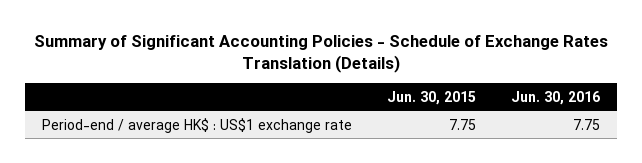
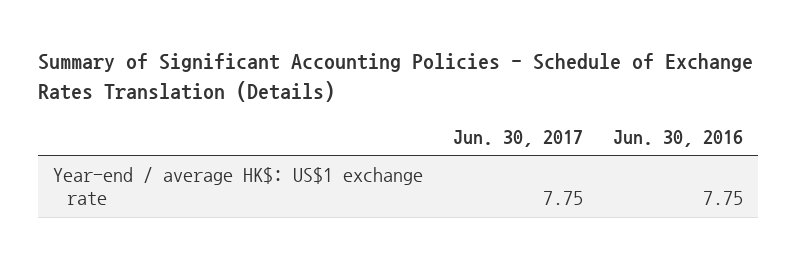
[387,90,477,105] Jun. 30, 2015 -> none
none -> [453,129,584,147] Jun. 30, 2017
[42,117,353,133] Period-end / average HK$ : US$1 exchange rate -> [53,166,424,206] Year-end / average HK$: US$1 exchange rate

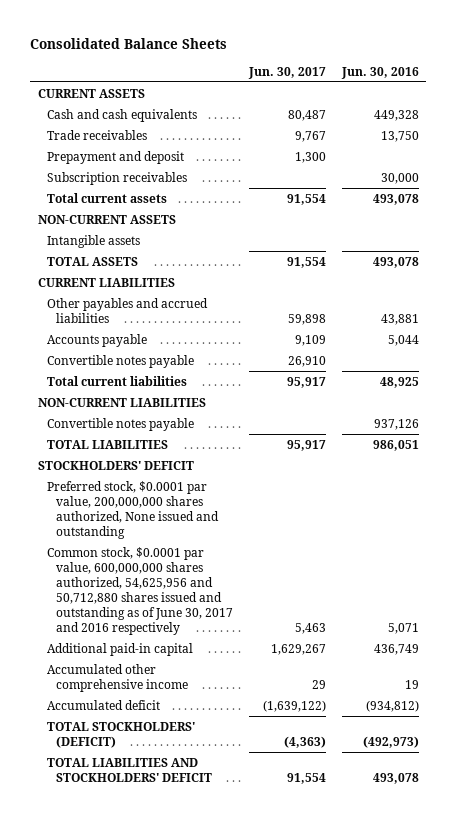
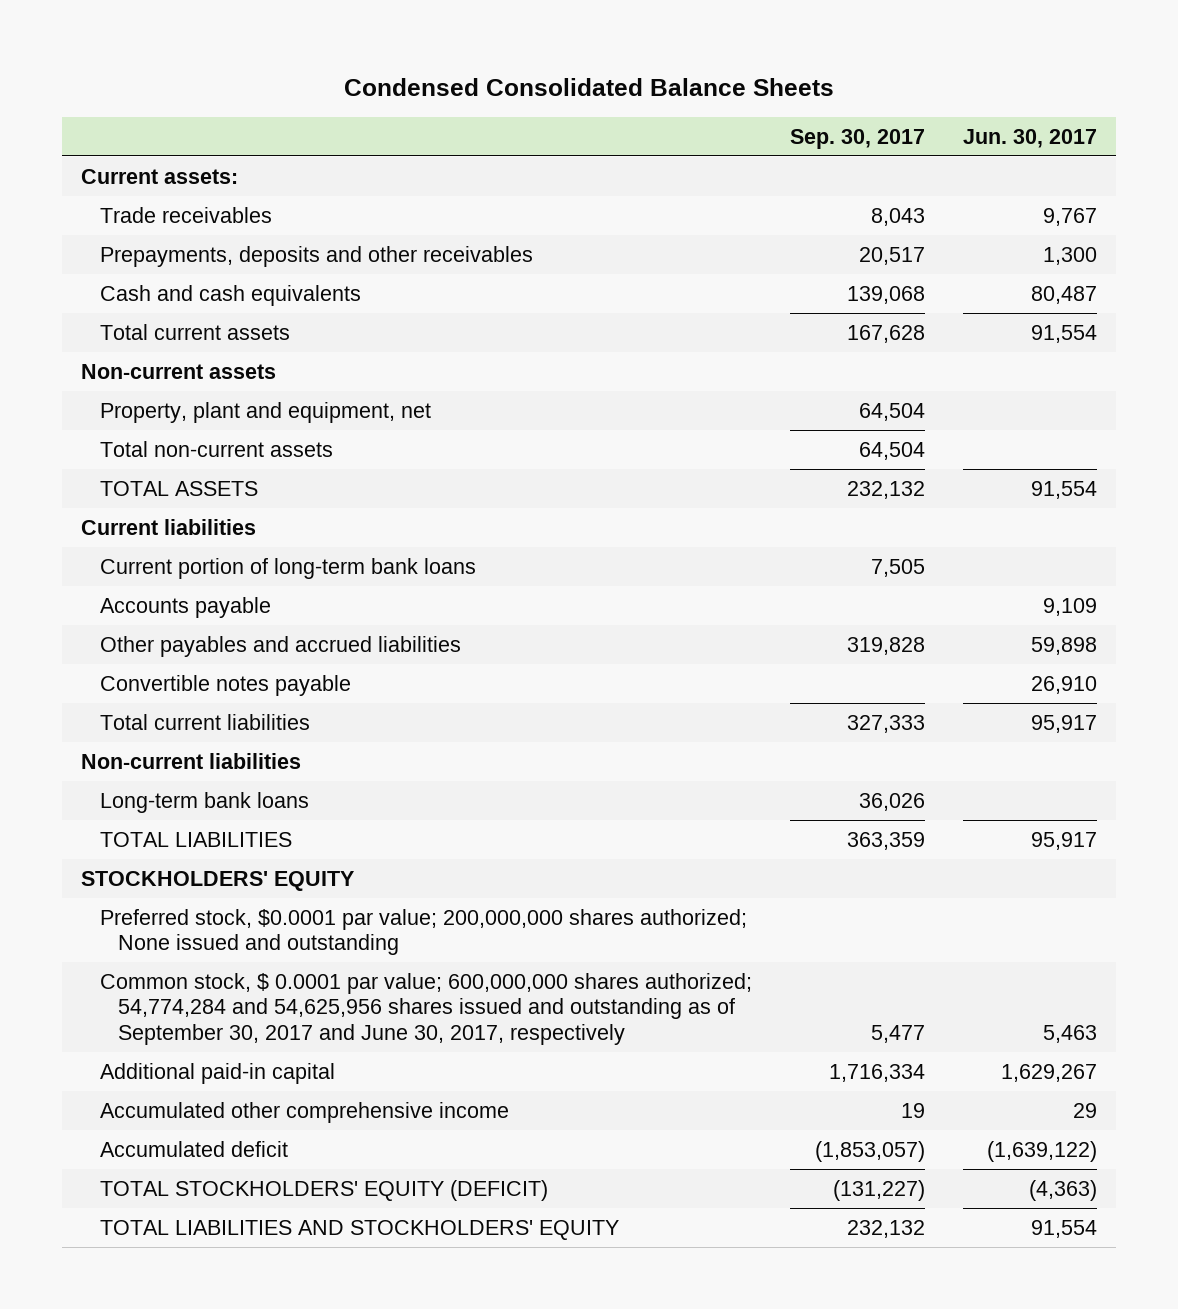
[30,37,228,49] Consolidated Balance Sheets -> [343,77,834,96] Condensed Consolidated Balance Sheets
[340,66,419,79] Jun. 30, 2016 -> none
none -> [789,128,925,149] Sep. 30, 2017
[38,88,146,98] CURRENT ASSETS -> [81,168,239,184] Current assets:
[47,171,188,185] Subscription receivables -> none
[47,150,185,164] Prepayment and deposit -> [99,245,533,267] Prepayments, deposits and other receivables
[47,108,198,122] Cash and cash equivalents -> [99,284,361,306] Cash and cash equivalents
[47,234,141,248] Intangible assets -> none
[38,214,177,224] NON-CURRENT ASSETS -> [81,363,277,379] Non-current assets
none -> [99,401,431,423] Property, plant and equipment, net
none -> [99,440,333,457] Total non-current assets
[38,277,176,287] CURRENT LIABILITIES -> [81,518,257,535] Current liabilities
none -> [99,557,476,579] Current portion of long-term bank loans
[47,297,209,323] Other payables and accrued liabilities -> [99,635,461,657] Other payables and accrued liabilities
[47,417,195,431] Convertible notes payable -> none
[38,397,207,407] NON-CURRENT LIABILITIES -> [81,752,302,769] Non-current liabilities
none -> [99,791,309,813] Long-term bank loans
[38,460,195,470] STOCKHOLDERS' DEFICIT -> [81,870,355,891] STOCKHOLDERS' EQUITY
[47,480,220,539] Preferred stock, $0.0001 par value, 200,000,000 shares authorized, None issued and outstanding -> [99,908,747,956] Preferred stock, $0.0001 par value; 200,000,000 shares authorized; None issued and outstanding
[47,546,234,635] Common stock, $0.0001 par value, 600,000,000 shares authorized, 54,625,956 and 50,712,880 shares issued and outstanding as of June 30, 2017 and 2016 respectively -> [99,972,752,1045] Common stock, $ 0.0001 par value; 600,000,000 shares authorized; 54,774,284 and 54,625,956 shares issued and outstanding as of September 30, 2017 and June 30, 2017, respectively
[47,721,196,748] TOTAL STOCKHOLDERS' (DEFICIT) -> [99,1179,548,1201] TOTAL STOCKHOLDERS' EQUITY (DEFICIT)
[47,757,213,782] TOTAL LIABILITIES AND STOCKHOLDERS' DEFICIT -> [99,1219,619,1240] TOTAL LIABILITIES AND STOCKHOLDERS' EQUITY

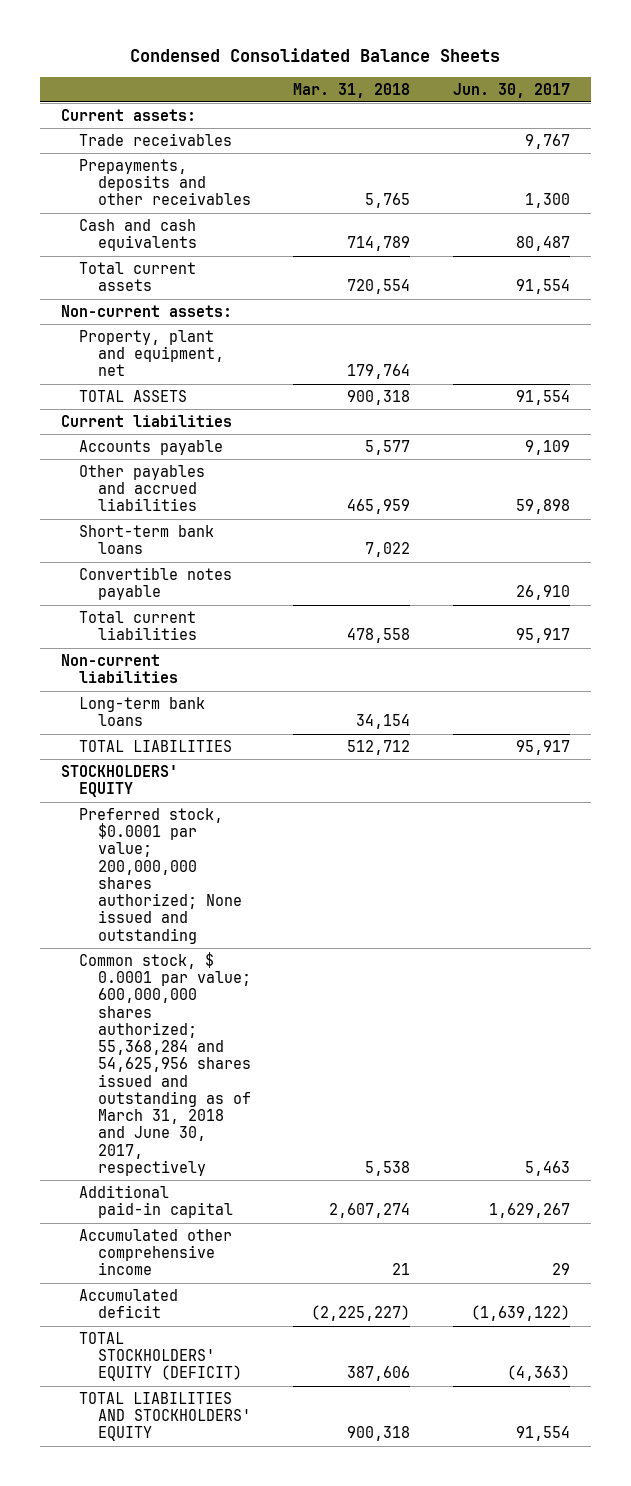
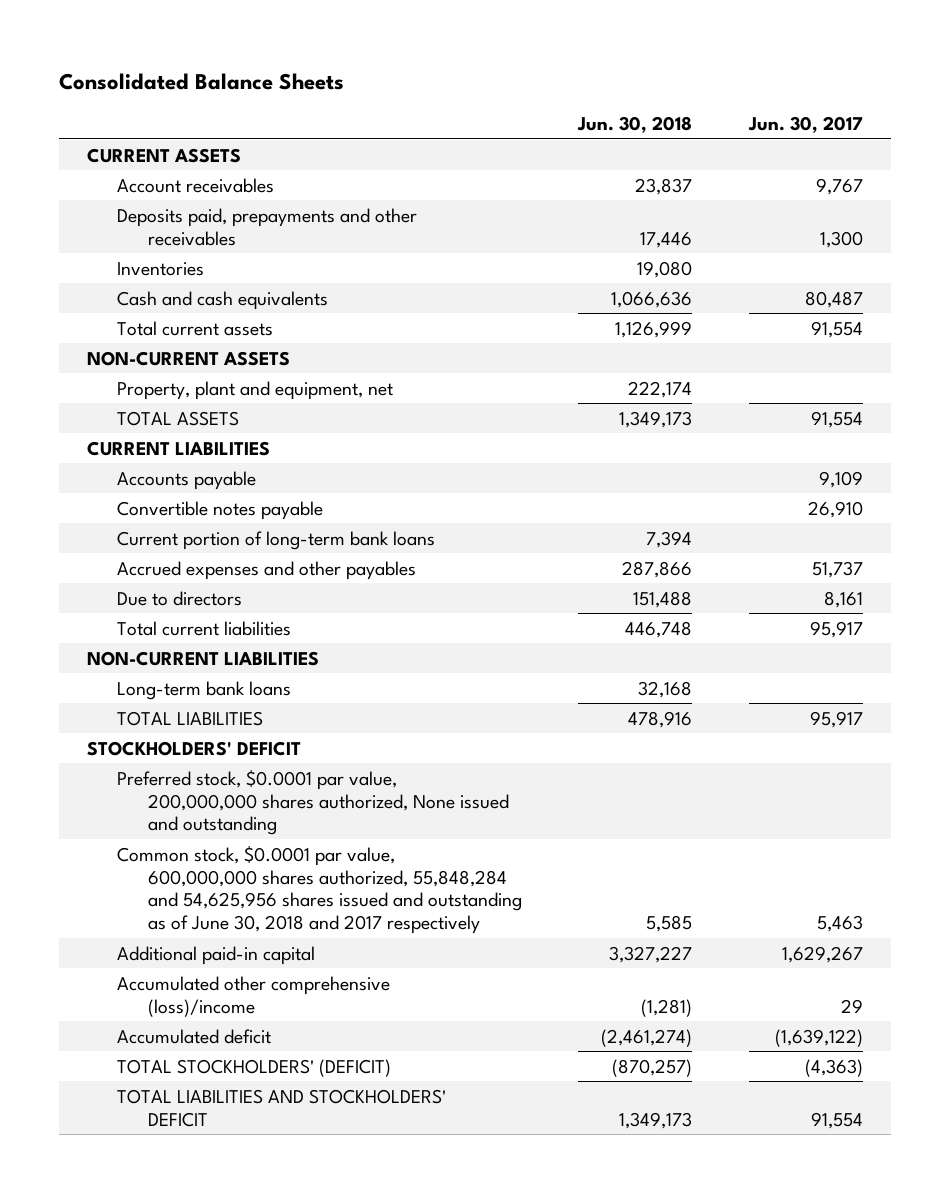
[130,48,501,63] Condensed Consolidated Balance Sheets -> [58,72,344,90] Consolidated Balance Sheets
[293,82,411,98] Mar. 31, 2018 -> none
none -> [577,116,693,134] Jun. 30, 2018
[60,108,196,121] Current assets: -> [87,147,242,163] CURRENT ASSETS
[79,132,233,146] Trade receivables -> [117,177,275,193] Account receivables
[79,158,252,206] Prepayments, deposits and other receivables -> [117,207,418,246] Deposits paid, prepayments and other receivables
none -> [117,261,205,276] Inventories
[60,304,232,317] Non-current assets: -> [87,350,291,366] NON-CURRENT ASSETS
[60,414,232,427] Current liabilities -> [87,440,271,456] CURRENT LIABILITIES
[79,464,206,512] Other payables and accrued liabilities -> none
[79,524,215,555] Short-term bank loans -> none
none -> [117,530,436,550] Current portion of long-term bank loans
none -> [117,560,417,580] Accrued expenses and other payables
none -> [117,590,243,606] Due to directors
[60,653,179,684] Non-current liabilities -> [87,650,320,666] NON-CURRENT LIABILITIES
[60,764,178,798] STOCKHOLDERS' EQUITY -> [87,740,302,756] STOCKHOLDERS' DEFICIT
[79,807,243,944] Preferred stock, $0.0001 par value; 200,000,000 shares authorized; None issued and outstanding -> [117,769,509,836] Preferred stock, $0.0001 par value, 200,000,000 shares authorized, None issued and outstanding
[79,951,252,1176] Common stock, $ 0.0001 par value; 600,000,000 shares authorized; 55,368,284 and 54,625,956 shares issued and outstanding as of March 31, 2018 and June 30, 2017, respectively -> [117,845,522,935] Common stock, $0.0001 par value, 600,000,000 shares authorized, 55,848,284 and 54,625,956 shares issued and outstanding as of June 30, 2018 and 2017 respectively
[79,1228,233,1276] Accumulated other comprehensive income -> [117,975,391,1017] Accumulated other comprehensive (loss)/income
[79,1331,243,1382] TOTAL STOCKHOLDERS' EQUITY (DEFICIT) -> [117,1058,392,1077] TOTAL STOCKHOLDERS' (DEFICIT)
[79,1391,252,1442] TOTAL LIABILITIES AND STOCKHOLDERS' EQUITY -> [117,1088,447,1127] TOTAL LIABILITIES AND STOCKHOLDERS' DEFICIT

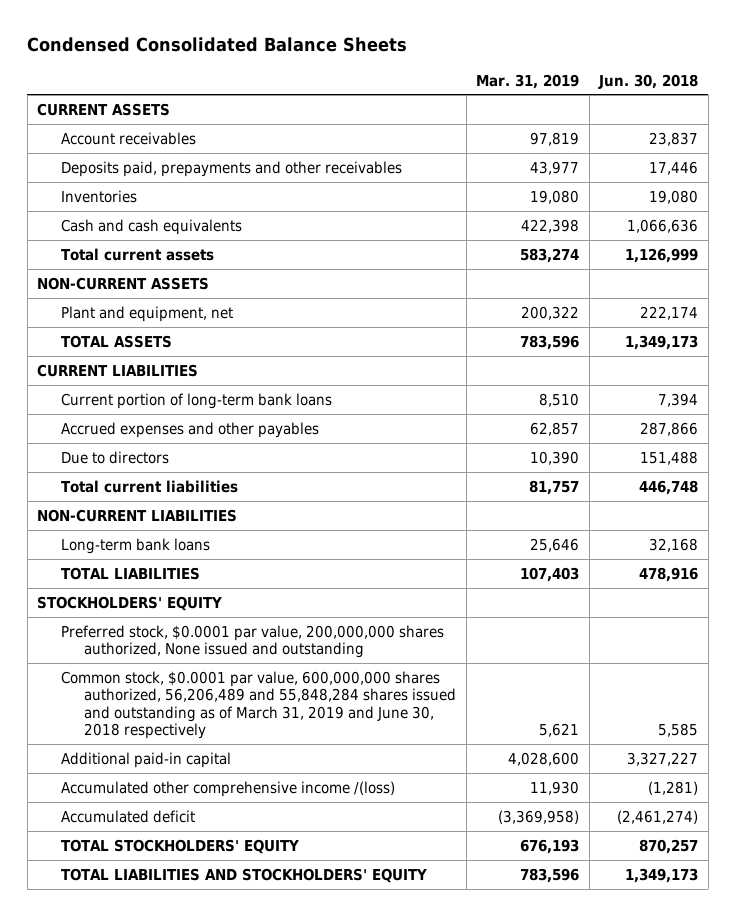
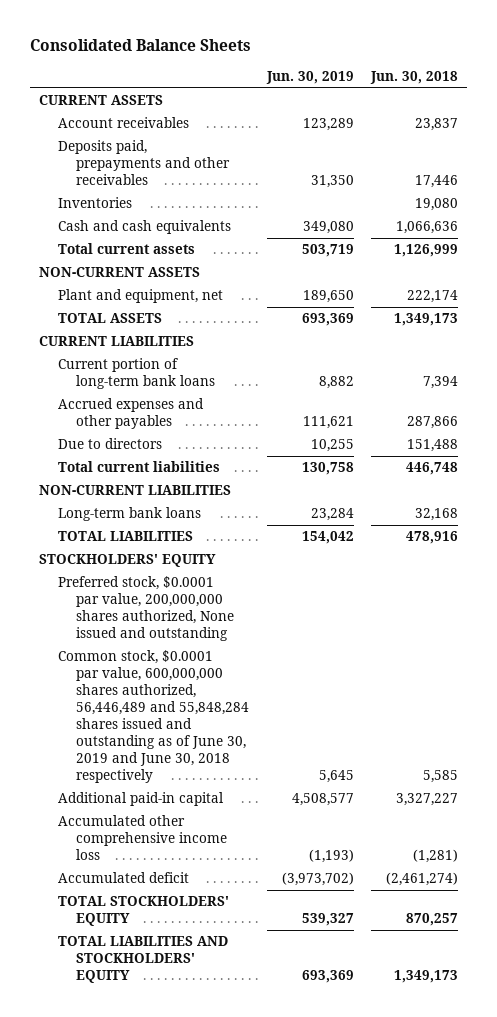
[27,36,408,52] Condensed Consolidated Balance Sheets -> [30,39,252,52] Consolidated Balance Sheets
[476,73,580,89] Mar. 31, 2019 -> none
none -> [265,71,354,85] Jun. 30, 2019
[60,670,457,740] Common stock, $0.0001 par value, 600,000,000 shares authorized, 56,206,489 and 55,848,284 shares issued and outstanding as of March 31, 2019 and June 30, 2018 respectively -> [57,650,250,784] Common stock, $0.0001 par value, 600,000,000 shares authorized, 56,446,489 and 55,848,284 shares issued and outstanding as of June 30, 2019 and June 30, 2018 respectively
[60,780,395,797] Accumulated other comprehensive income /(loss) -> [57,815,228,861] Accumulated other comprehensive income loss

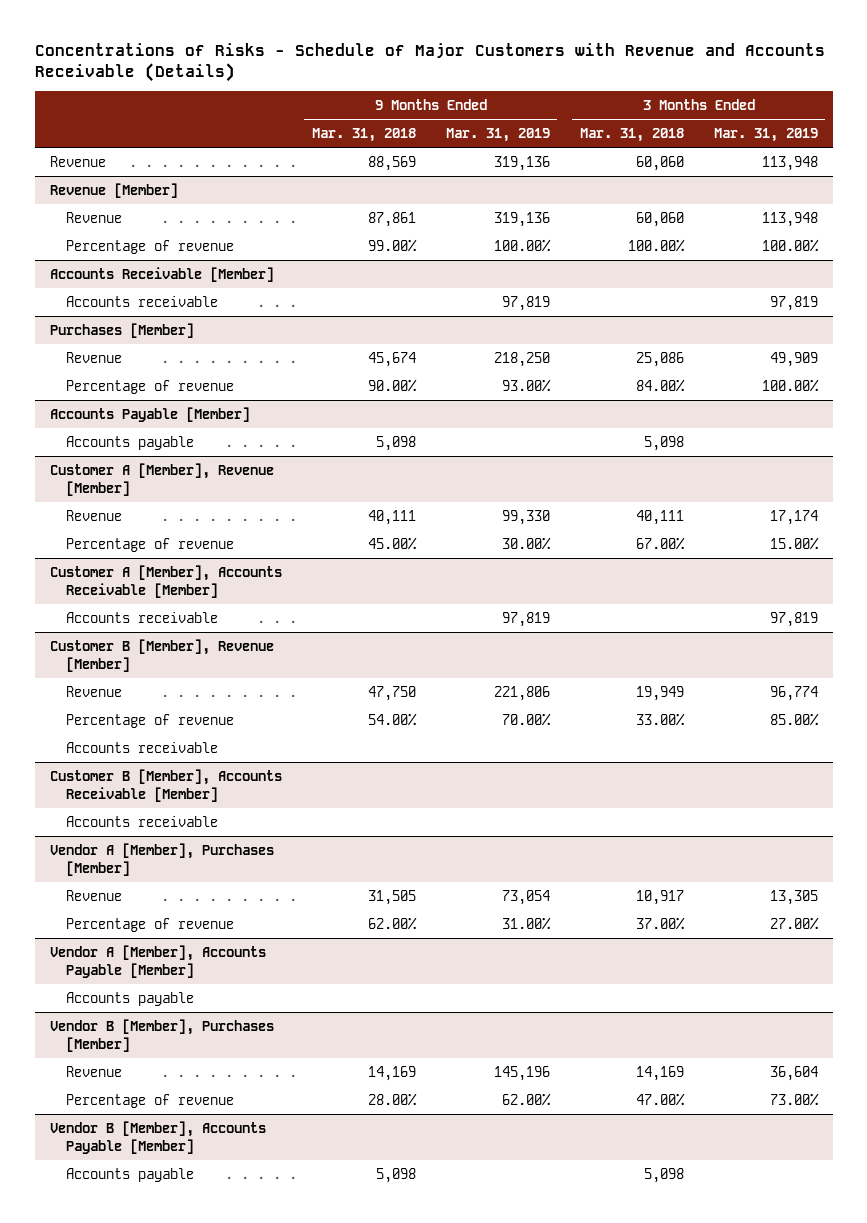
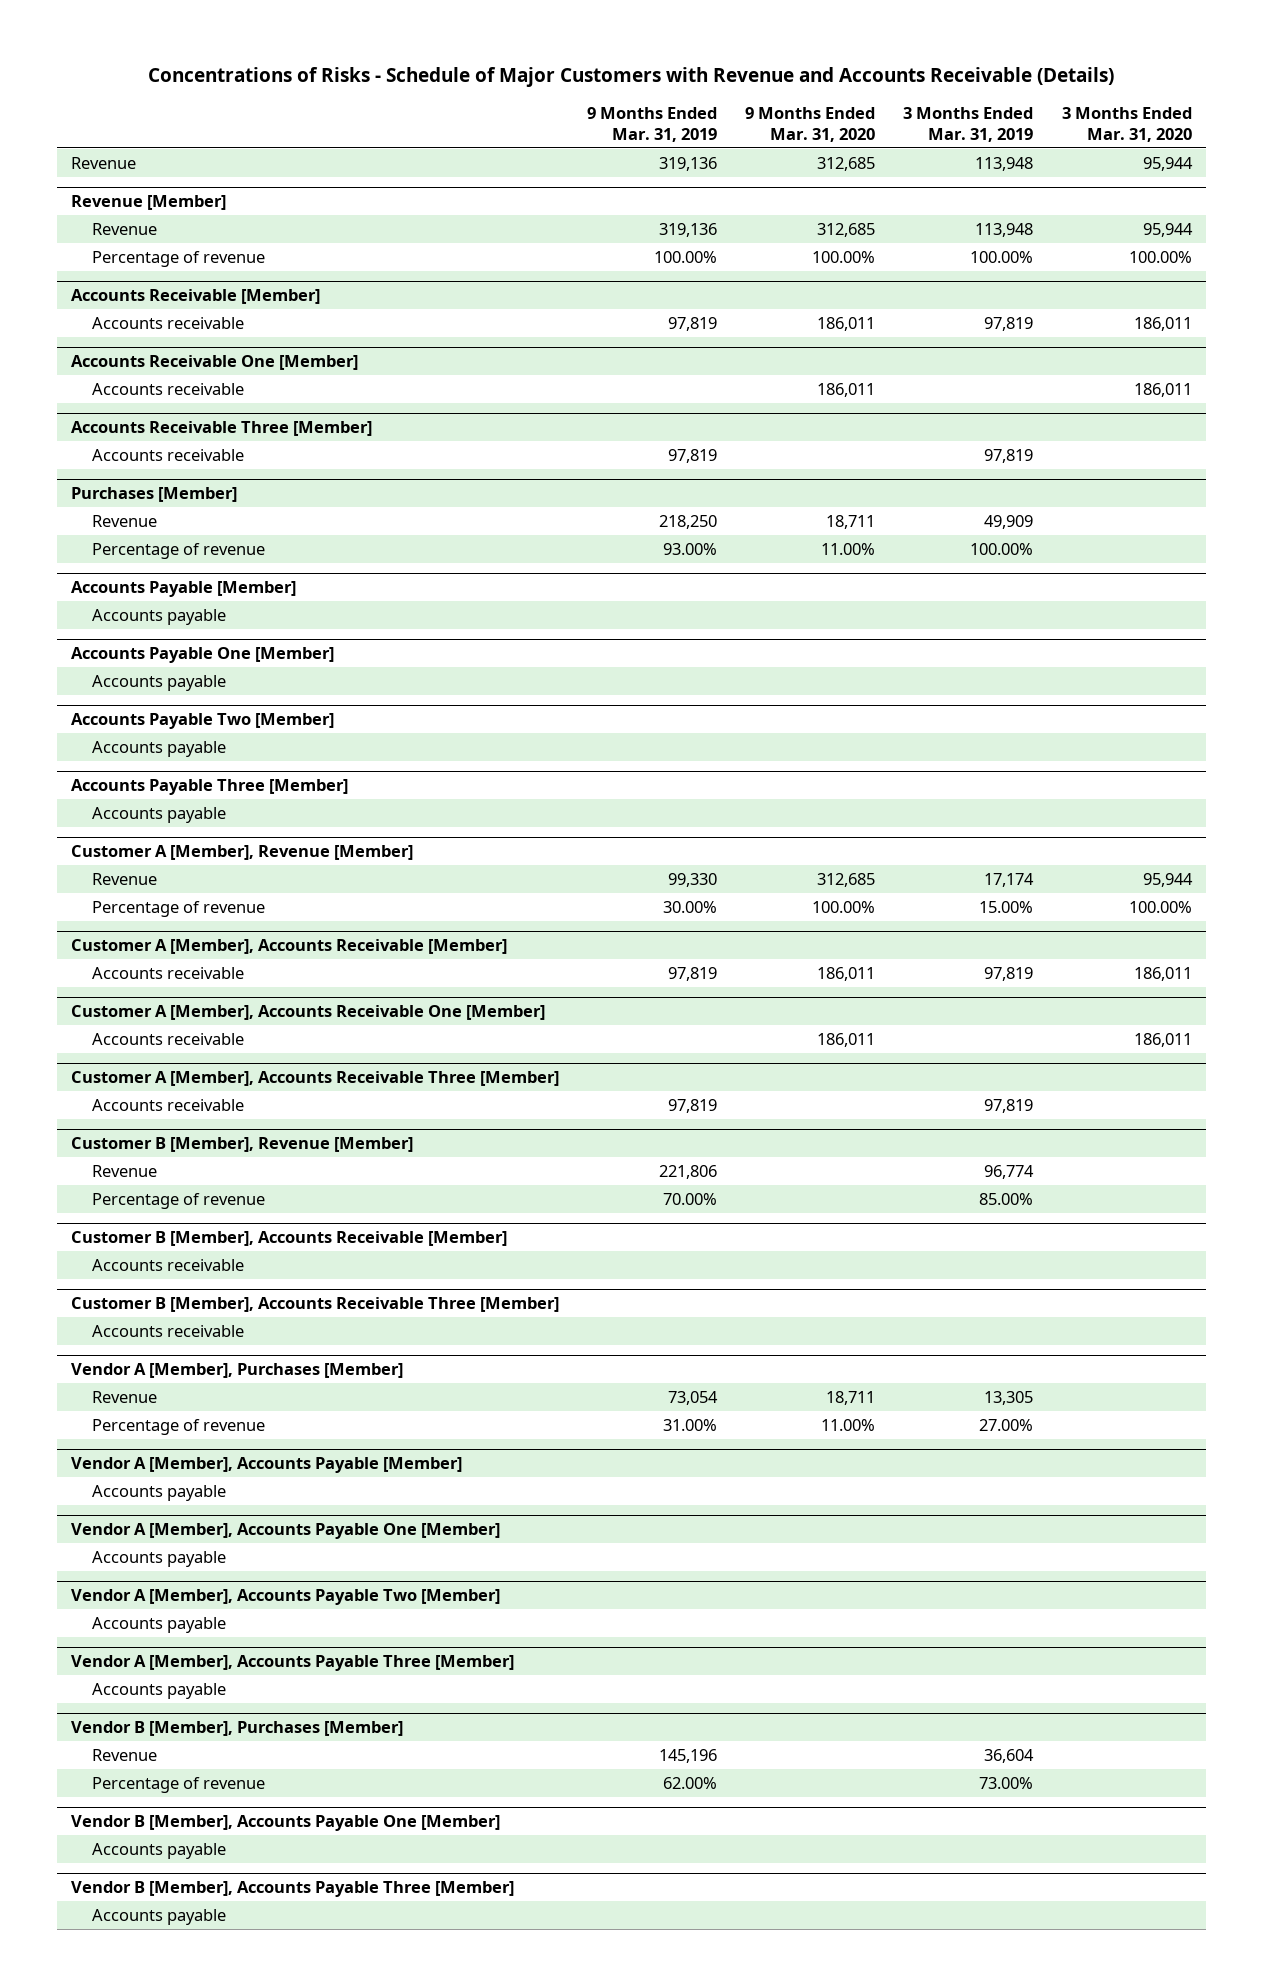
[311,128,416,143] Mar. 31, 2018 -> none
[579,128,684,143] Mar. 31, 2018 -> none
none -> [745,106,876,142] 9 Months Ended Mar. 31, 2020
none -> [1061,106,1192,142] 3 Months Ended Mar. 31, 2020
none -> [70,355,358,371] Accounts Receivable One [Member]
none -> [91,382,244,395] Accounts receivable
none -> [70,421,372,437] Accounts Receivable Three [Member]
none -> [91,448,244,461] Accounts receivable
none -> [70,647,334,664] Accounts Payable One [Member]
none -> [91,674,226,691] Accounts payable
none -> [70,713,334,730] Accounts Payable Two [Member]
none -> [91,740,226,757] Accounts payable
none -> [70,779,348,796] Accounts Payable Three [Member]
none -> [91,806,226,823] Accounts payable
none -> [70,1005,545,1021] Customer A [Member], Accounts Receivable One [Member]
none -> [91,1032,244,1045] Accounts receivable
none -> [70,1071,559,1087] Customer A [Member], Accounts Receivable Three [Member]
none -> [91,1098,244,1111] Accounts receivable
[66,741,219,753] Accounts receivable -> none
none -> [70,1297,559,1313] Customer B [Member], Accounts Receivable Three [Member]
none -> [91,1324,244,1337] Accounts receivable
none -> [70,1523,500,1540] Vendor A [Member], Accounts Payable One [Member]
none -> [91,1550,226,1567] Accounts payable
none -> [70,1589,500,1606] Vendor A [Member], Accounts Payable Two [Member]
none -> [91,1616,226,1633] Accounts payable
none -> [70,1655,514,1672] Vendor A [Member], Accounts Payable Three [Member]
none -> [91,1682,226,1699] Accounts payable
[49,1120,266,1154] Vendor B [Member], Accounts Payable [Member] -> [70,1815,500,1832] Vendor B [Member], Accounts Payable One [Member]
none -> [70,1881,514,1898] Vendor B [Member], Accounts Payable Three [Member]
none -> [91,1908,226,1925] Accounts payable

